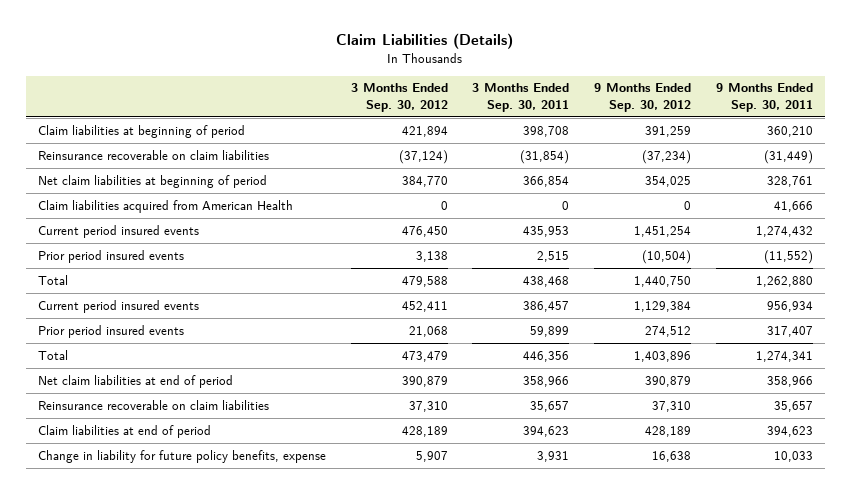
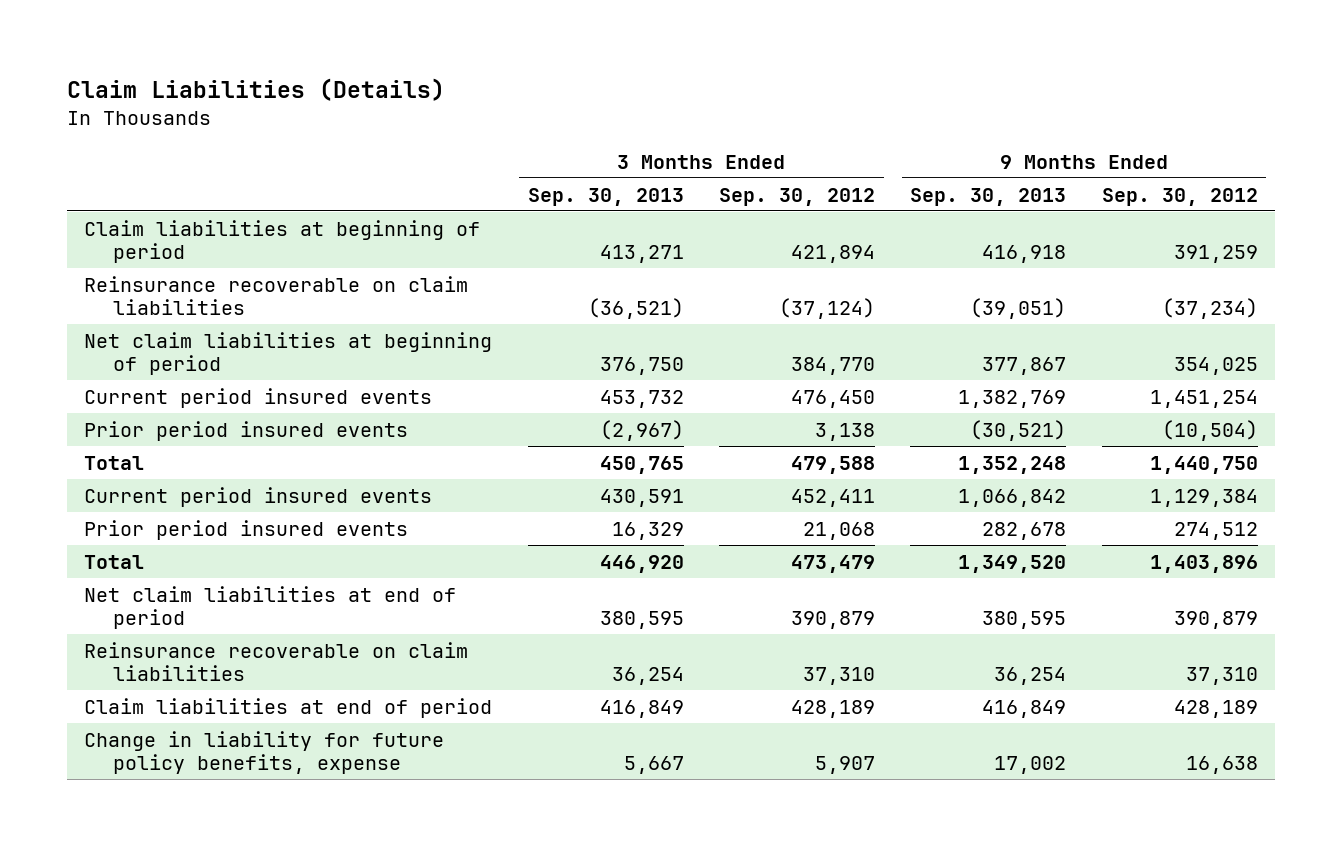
[472,83,570,112] 3 Months Ended Sep. 30, 2011 -> none
[715,83,813,112] 9 Months Ended Sep. 30, 2011 -> none
none -> [527,187,684,206] Sep. 30, 2013
none -> [910,187,1067,206] Sep. 30, 2013
[37,199,293,213] Claim liabilities acquired from American Health -> none

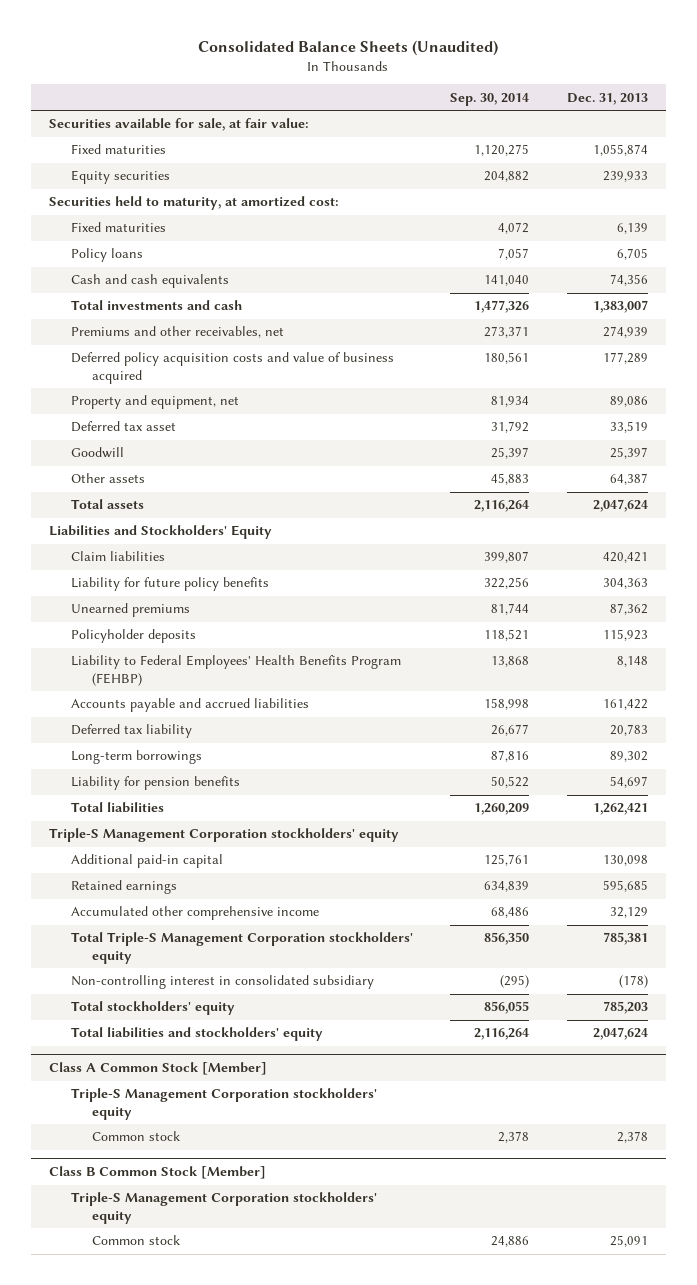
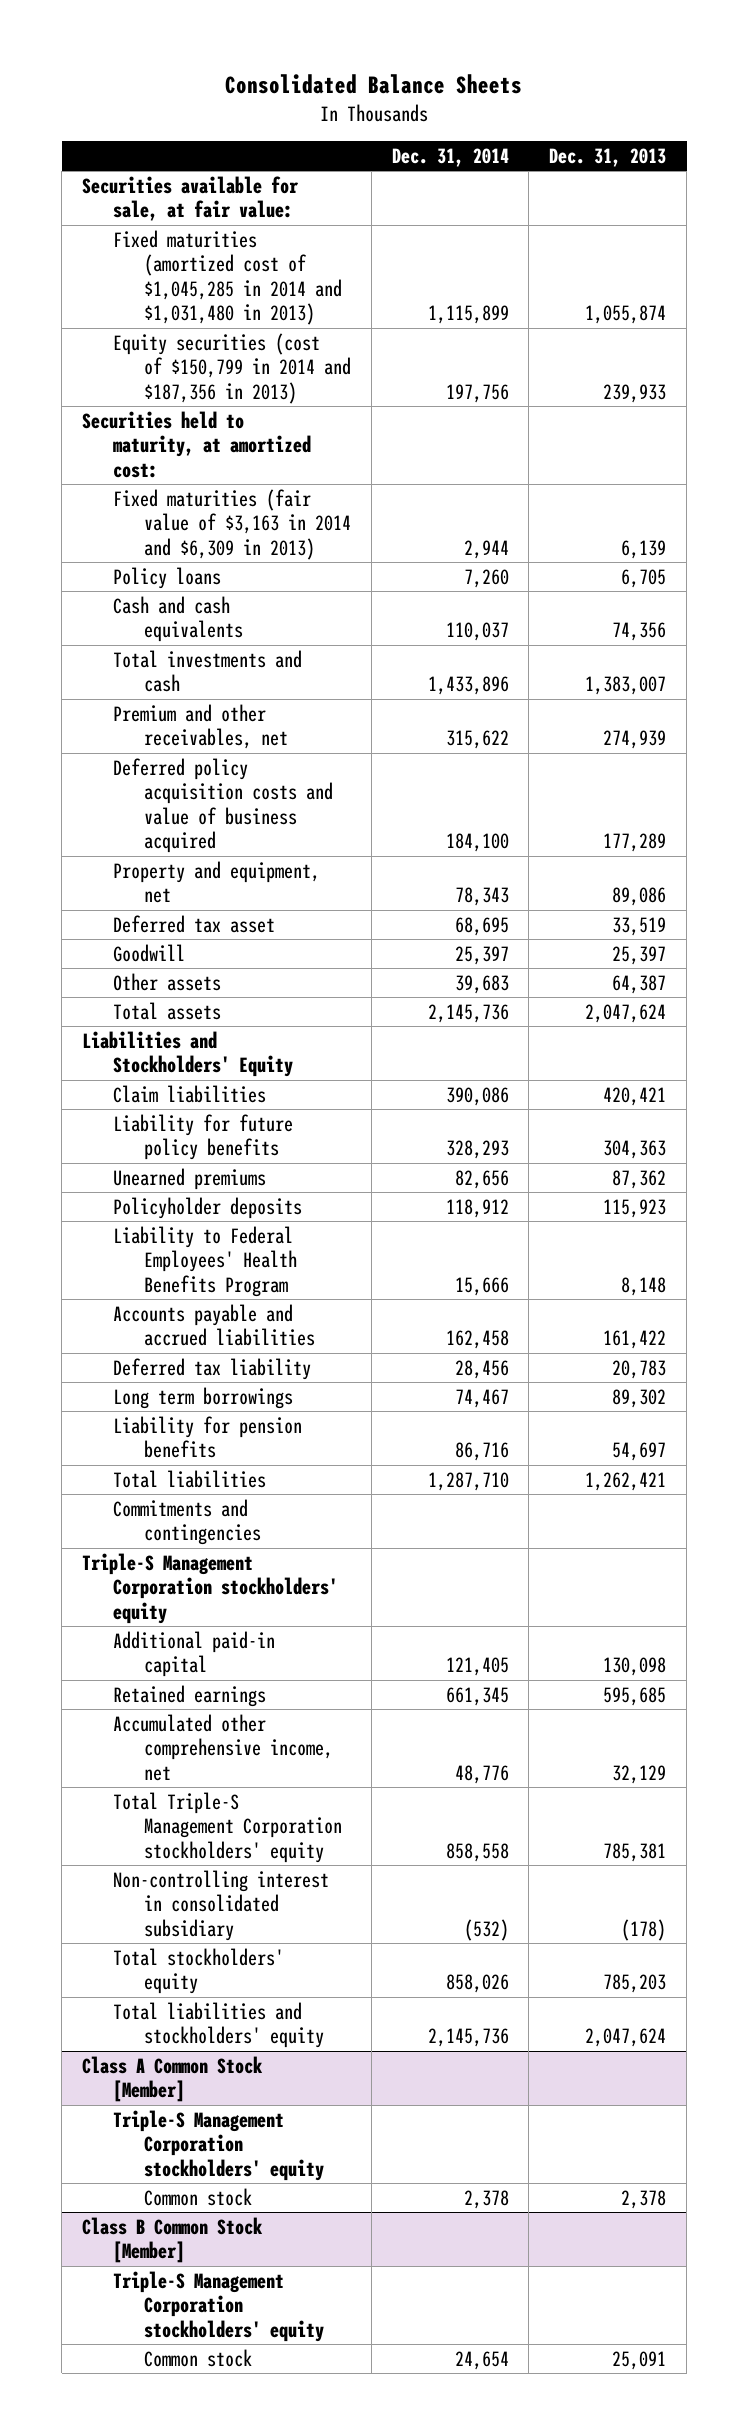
[198,39,499,56] Consolidated Balance Sheets (Unaudited) -> [225,74,523,95] Consolidated Balance Sheets
[450,92,530,106] Sep. 30, 2014 -> none
none -> [391,147,509,167] Dec. 31, 2014
[70,144,166,155] Fixed maturities -> [112,229,342,325] Fixed maturities (amortized cost of $1,045,285 in 2014 and $1,031,480 in 2013)
[70,170,170,185] Equity securities -> [112,332,351,404] Equity securities (cost of $150,799 in 2014 and $187,356 in 2013)
[70,222,166,233] Fixed maturities -> [112,488,351,560] Fixed maturities (fair value of $3,163 in 2014 and $6,309 in 2013)
[70,326,284,339] Premiums and other receivables, net -> [112,703,288,750] Premium and other receivables, net
[70,655,401,686] Liability to Federal Employees' Health Benefits Program (FEHBP) -> [112,1225,297,1297] Liability to Federal Employees' Health Benefits Program
[70,750,202,765] Long-term borrowings -> [112,1386,293,1409] Long term borrowings
none -> [112,1498,261,1546] Commitments and contingencies
[70,906,319,921] Accumulated other comprehensive income -> [112,1713,333,1781] Accumulated other comprehensive income, net

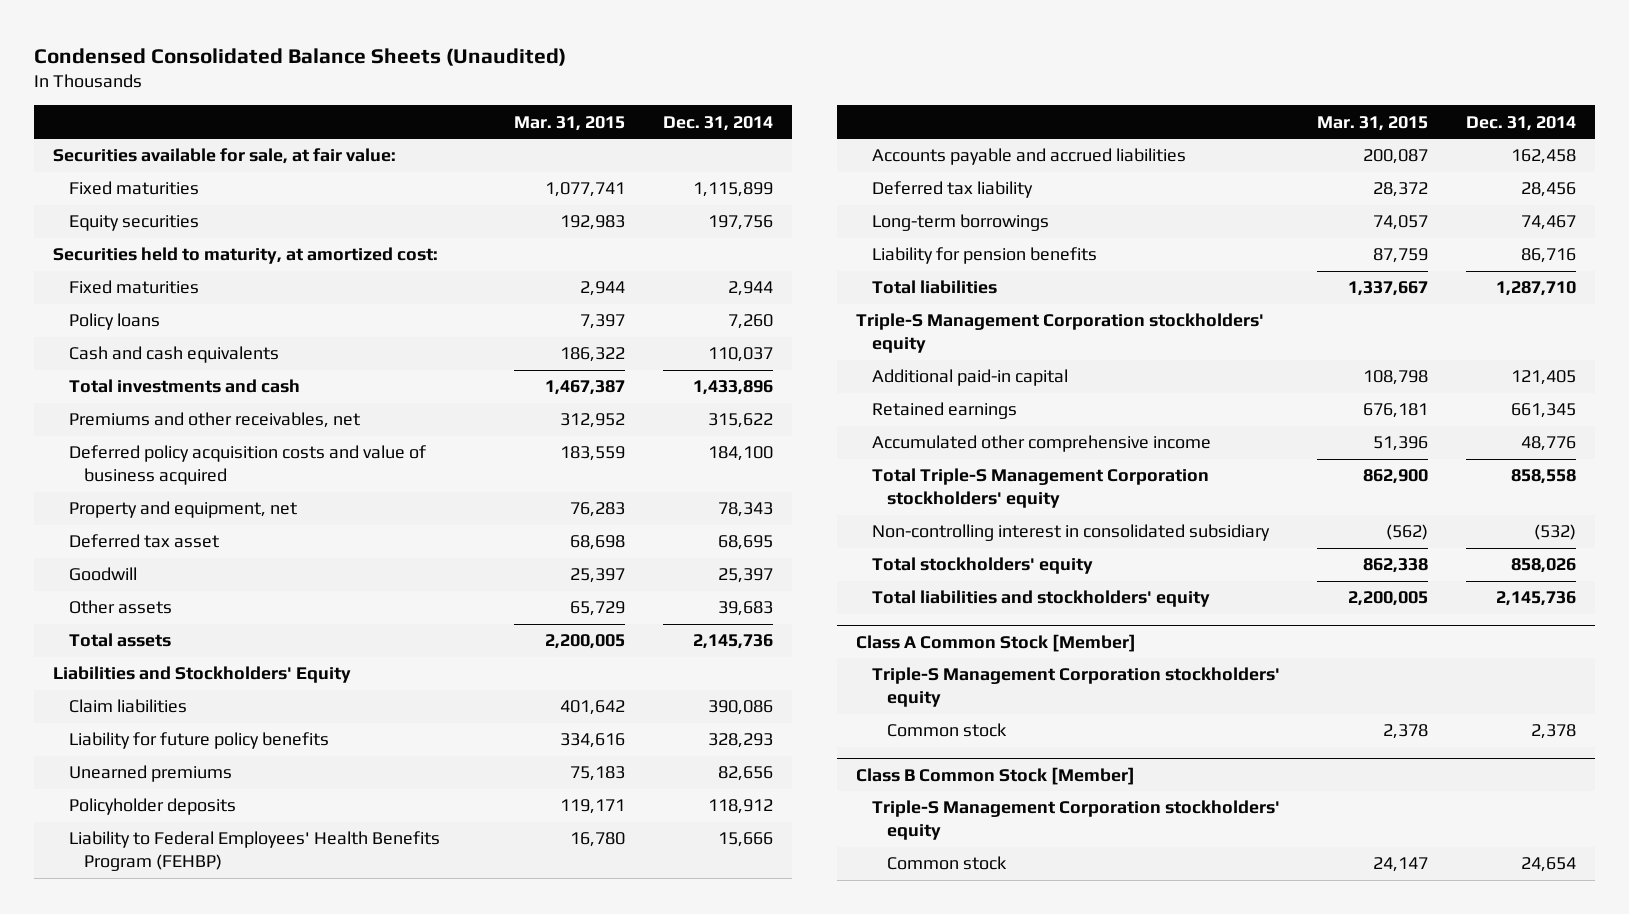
[225,74,523,95] Consolidated Balance Sheets -> [34,47,567,66] Condensed Consolidated Balance Sheets (Unaudited)
[549,147,667,167] Dec. 31, 2013 -> none
none -> [514,115,626,131] Mar. 31, 2015
[112,229,342,325] Fixed maturities (amortized cost of $1,045,285 in 2014 and $1,031,480 in 2013) -> [68,181,199,196] Fixed maturities
[112,332,351,404] Equity securities (cost of $150,799 in 2014 and $187,356 in 2013) -> [68,215,199,232] Equity securities
[112,488,351,560] Fixed maturities (fair value of $3,163 in 2014 and $6,309 in 2013) -> [68,280,199,295] Fixed maturities
[112,703,288,750] Premium and other receivables, net -> [68,412,360,429] Premiums and other receivables, net
[112,1225,297,1297] Liability to Federal Employees' Health Benefits Program -> [68,831,440,872] Liability to Federal Employees' Health Benefits Program (FEHBP)
[112,1386,293,1409] Long term borrowings -> [871,214,1049,232] Long-term borrowings
[112,1498,261,1546] Commitments and contingencies -> none
[112,1713,333,1781] Accumulated other comprehensive income, net -> [871,435,1211,453] Accumulated other comprehensive income

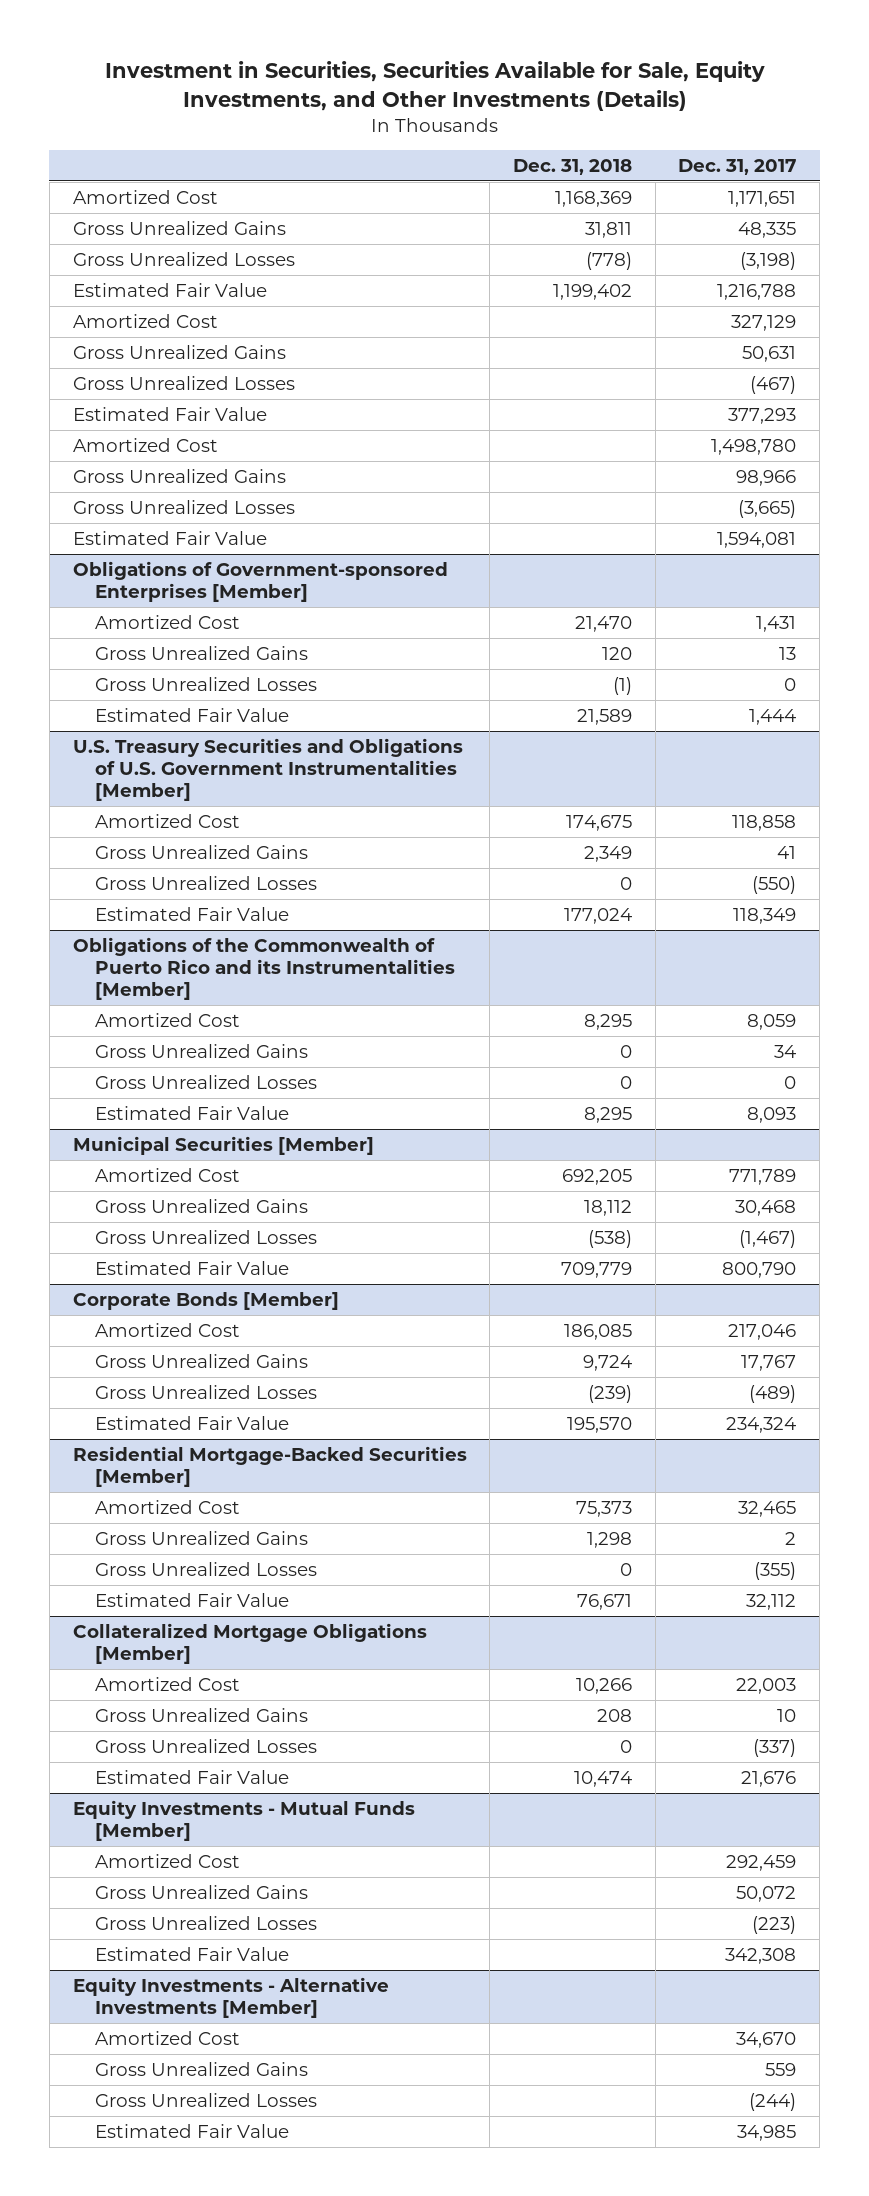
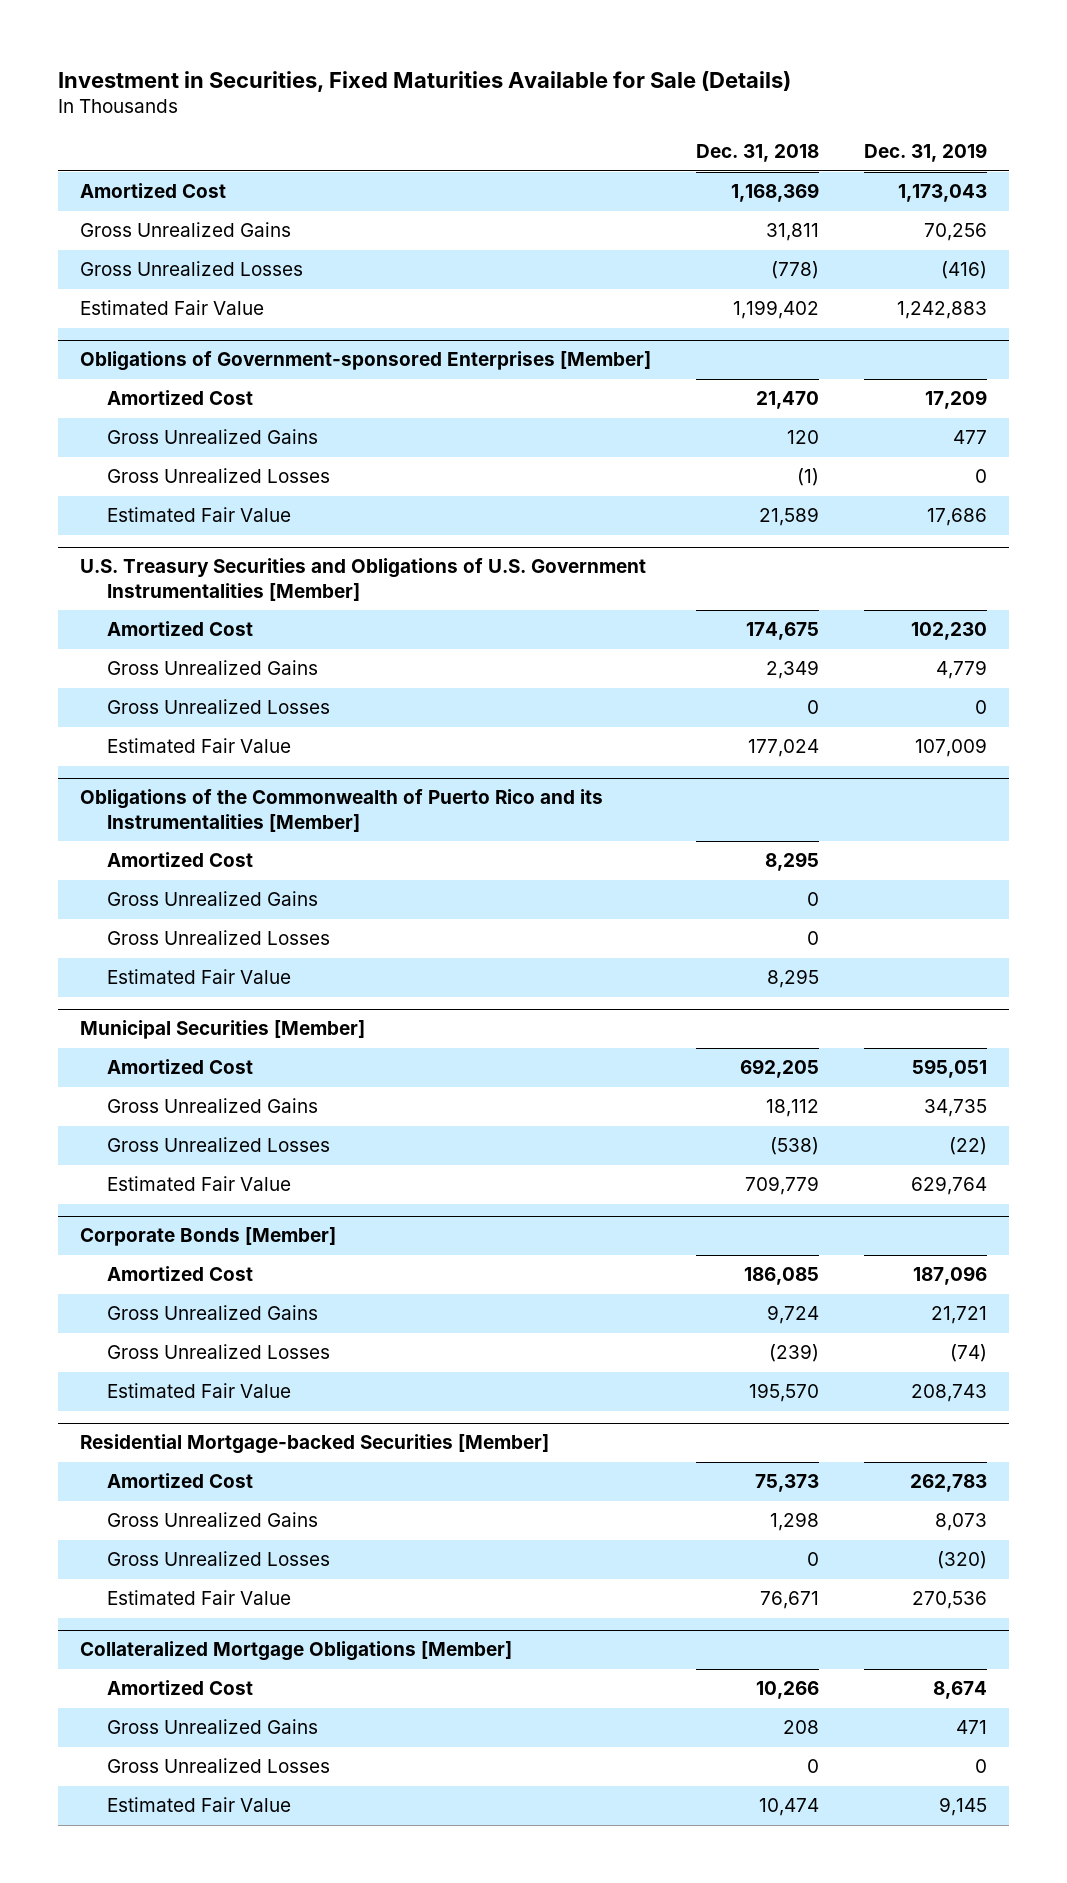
[104,61,765,111] Investment in Securities, Securities Available for Sale, Equity Investments, and Other Investments (Details) -> [58,70,792,92] Investment in Securities, Fixed Maturities Available for Sale (Details)
[678,158,797,175] Dec. 31, 2017 -> none
none -> [863,143,987,163] Dec. 31, 2019
[72,313,218,328] Amortized Cost -> none
[72,344,286,359] Gross Unrealized Gains -> none
[72,375,295,390] Gross Unrealized Losses -> none
[72,406,267,421] Estimated Fair Value -> none
[72,437,218,452] Amortized Cost -> none
[72,468,286,483] Gross Unrealized Gains -> none
[72,499,295,514] Gross Unrealized Losses -> none
[72,530,267,545] Estimated Fair Value -> none
[72,1445,467,1488] Residential Mortgage-Backed Securities [Member] -> [80,1434,550,1455] Residential Mortgage-backed Securities [Member]
[72,1799,415,1842] Equity Investments - Mutual Funds [Member] -> none
[95,1853,241,1868] Amortized Cost -> none
[95,1884,309,1899] Gross Unrealized Gains -> none
[95,1915,318,1930] Gross Unrealized Losses -> none
[95,1946,290,1961] Estimated Fair Value -> none
[72,1976,389,2019] Equity Investments - Alternative Investments [Member] -> none
[95,2030,241,2045] Amortized Cost -> none
[95,2061,309,2076] Gross Unrealized Gains -> none
[95,2092,318,2107] Gross Unrealized Losses -> none
[95,2123,290,2138] Estimated Fair Value -> none

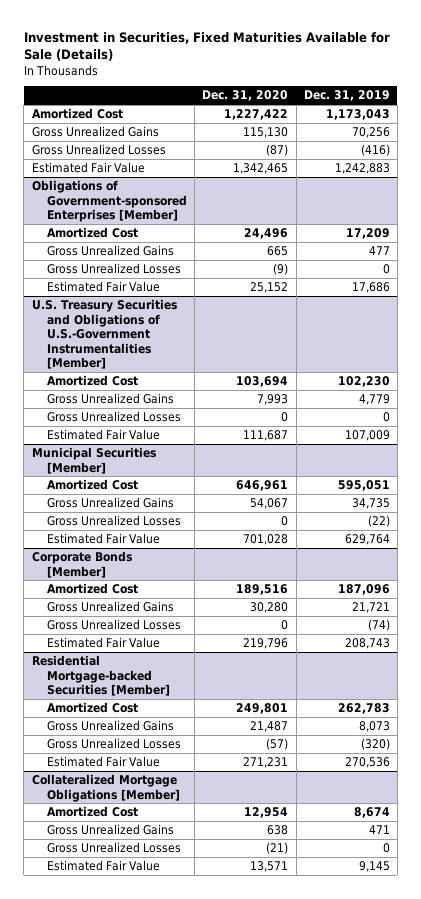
[696,144,820,163] Dec. 31, 2018 -> none
none -> [202,90,289,102] Dec. 31, 2020
[80,558,647,601] U.S. Treasury Securities and Obligations of U.S. Government Instrumentalities [Member] -> [31,299,177,370] U.S. Treasury Securities and Obligations of U.S.-Government Instrumentalities [Member]
[80,789,604,832] Obligations of the Commonwealth of Puerto Rico and its Instrumentalities [Member] -> none
[107,852,254,868] Amortized Cost -> none
[107,891,319,907] Gross Unrealized Gains -> none
[107,930,331,946] Gross Unrealized Losses -> none
[107,969,292,985] Estimated Fair Value -> none

